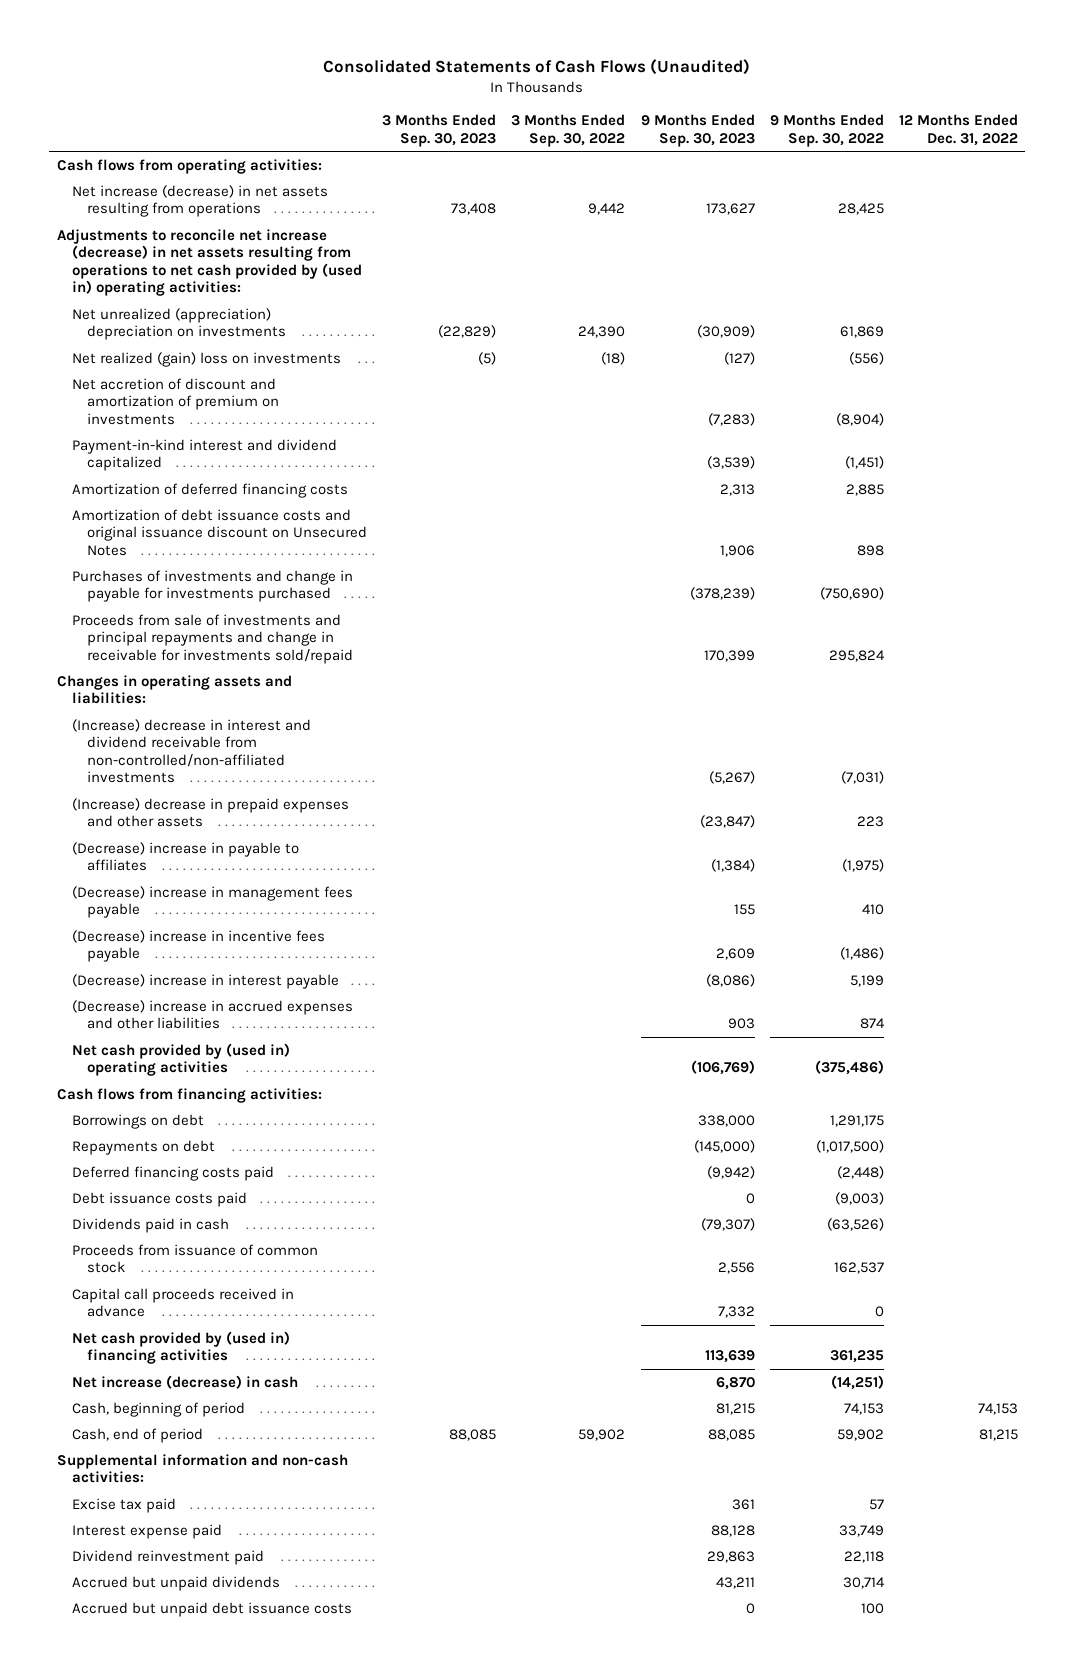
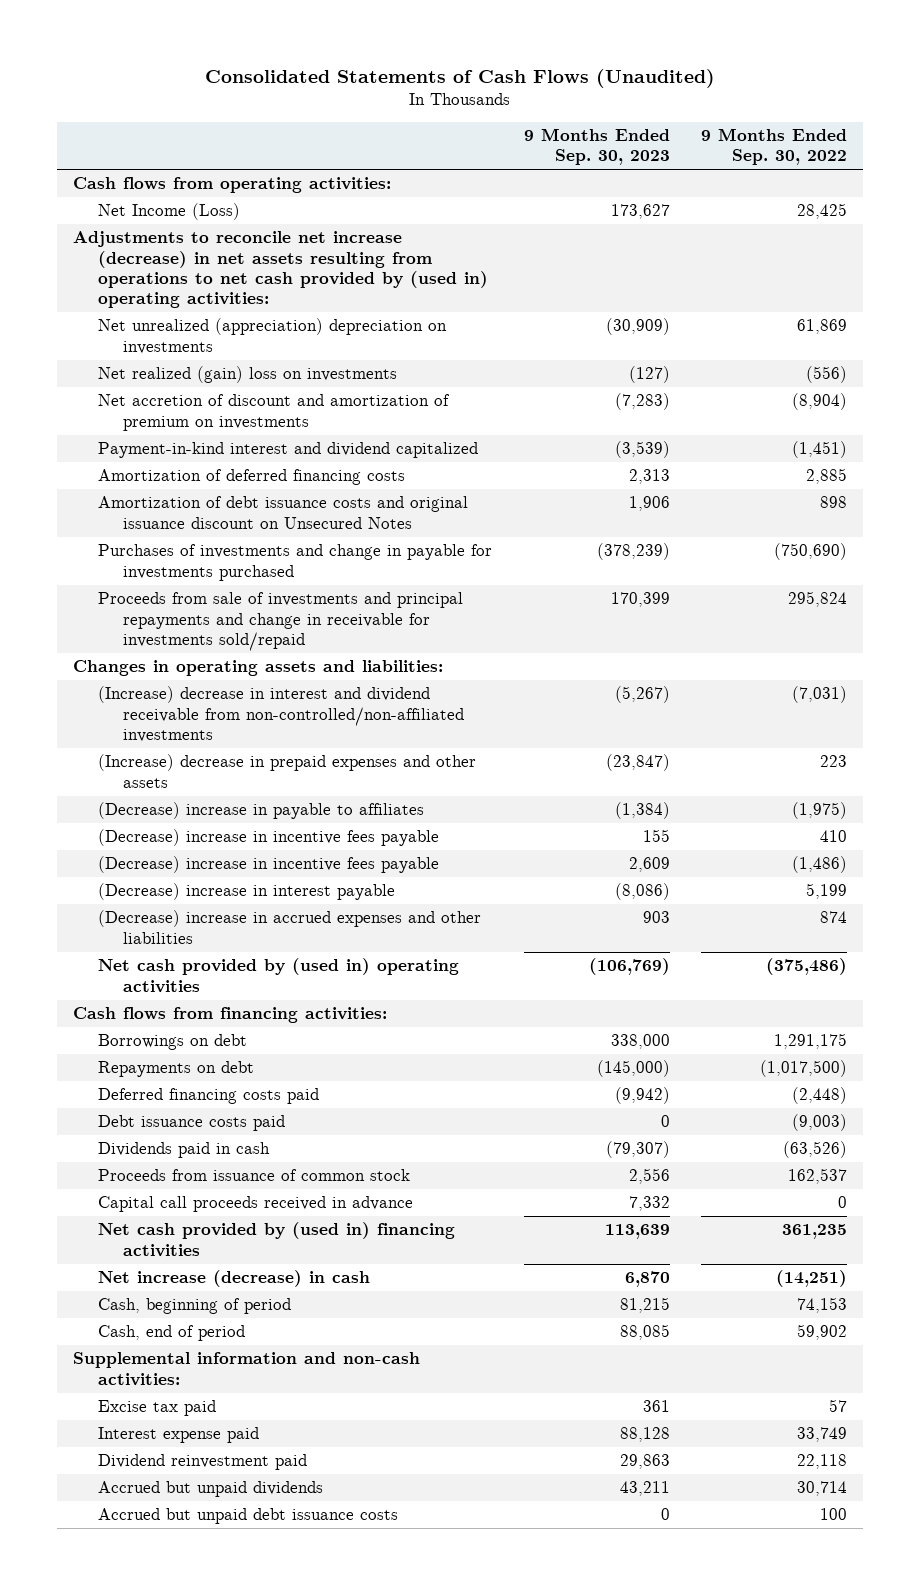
[382,114,497,147] 3 Months Ended Sep. 30, 2023 -> none
[511,114,626,147] 3 Months Ended Sep. 30, 2022 -> none
[898,114,1018,146] 12 Months Ended Dec. 31, 2022 -> none
[72,184,329,218] Net increase (decrease) in net assets resulting from operations -> [98,203,241,221] Net Income (Loss)
[72,885,354,919] (Decrease) increase in management fees payable -> [98,829,440,847] (Decrease) increase in incentive fees payable

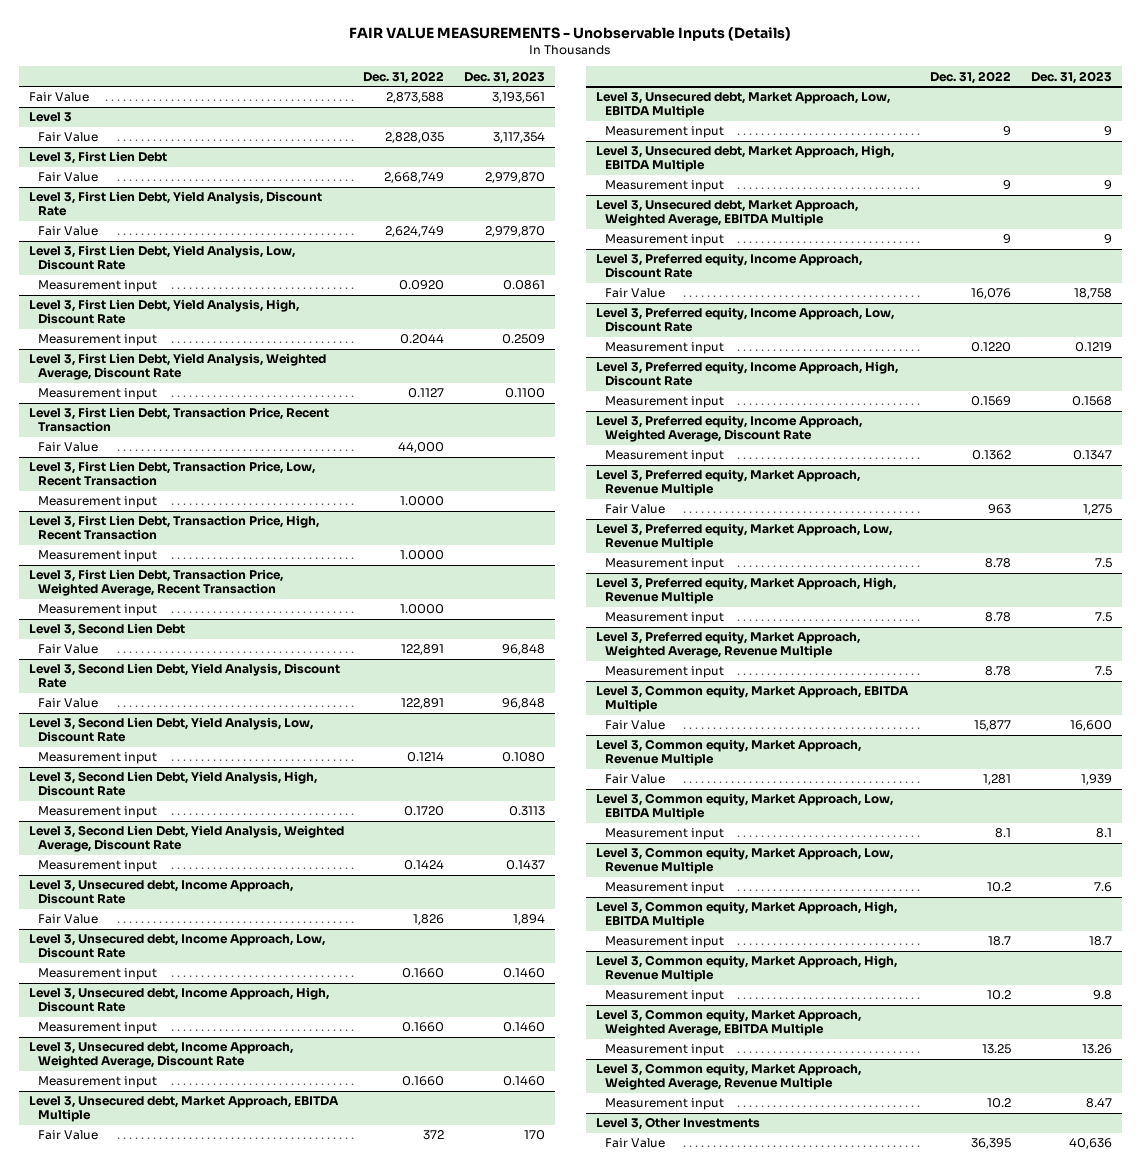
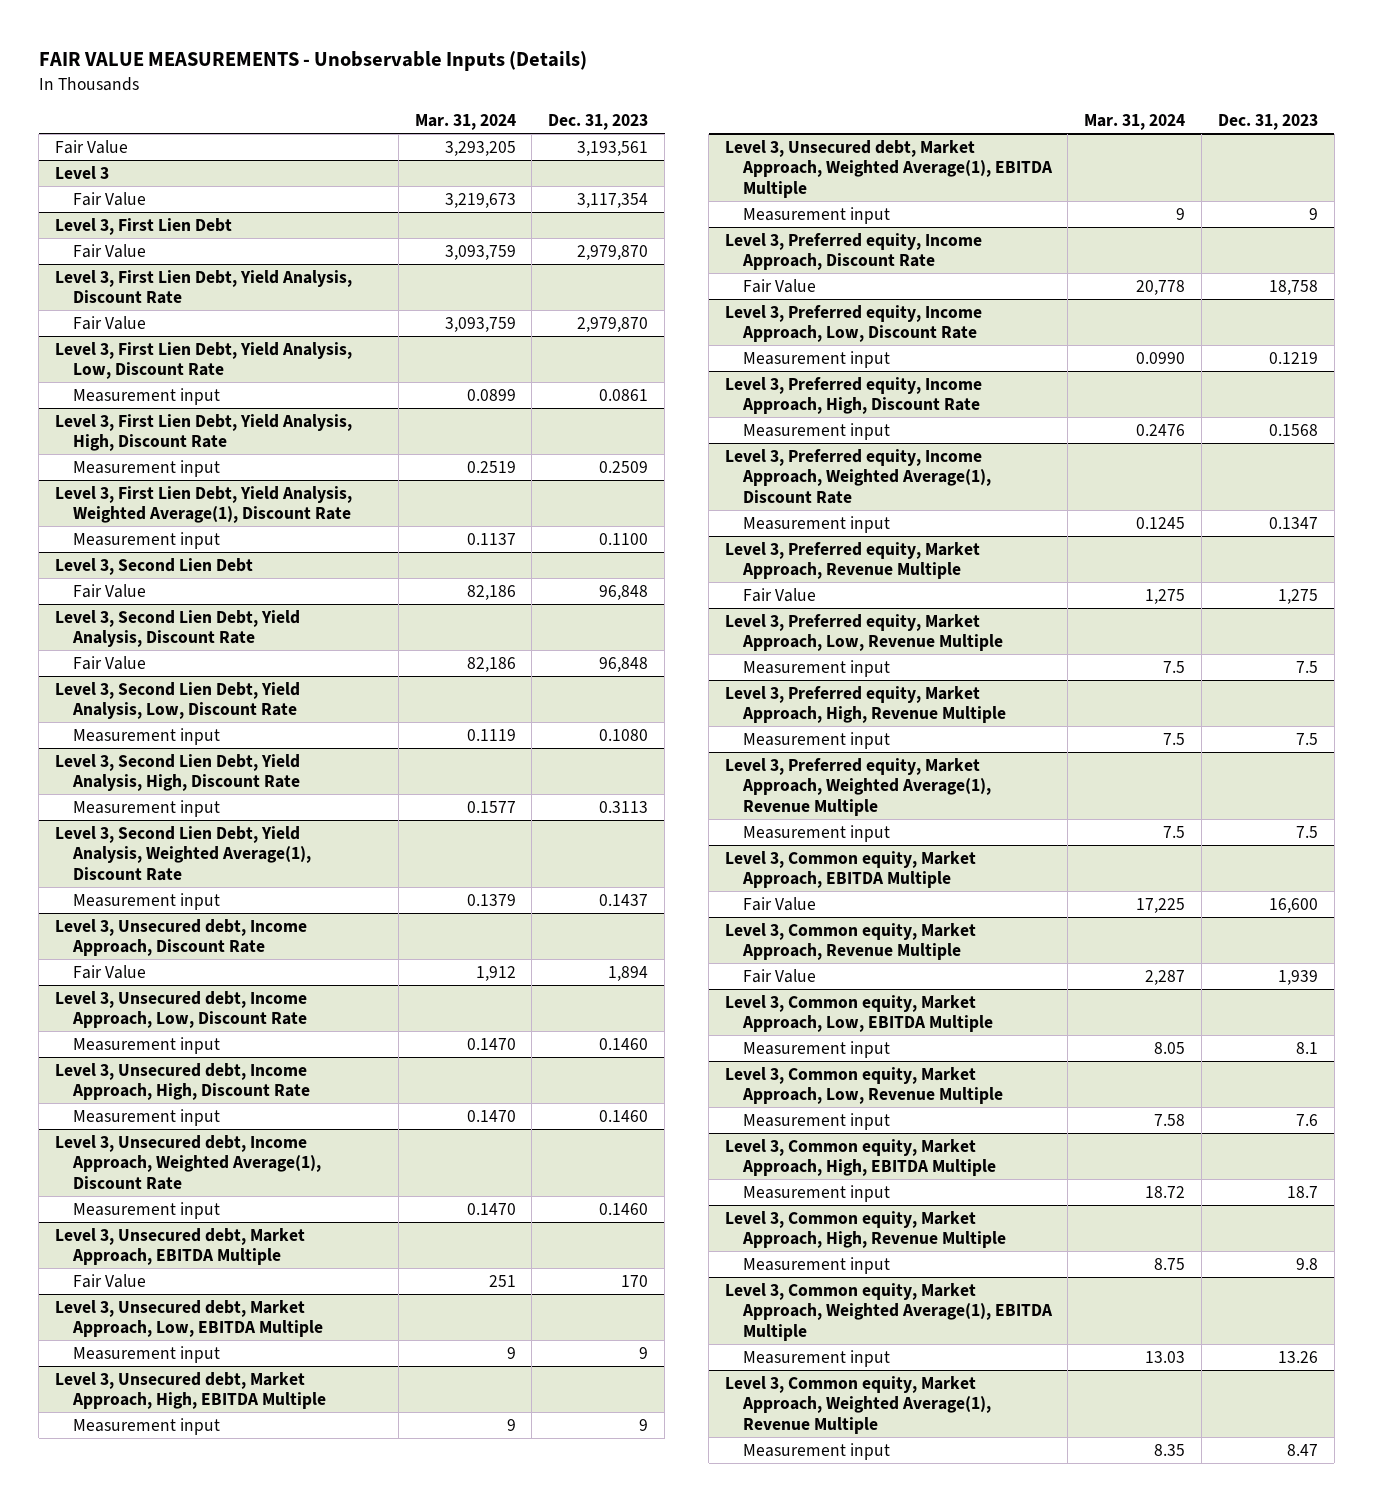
[363,70,445,84] Dec. 31, 2022 -> none
none -> [414,114,516,131] Mar. 31, 2024
[28,353,326,381] Level 3, First Lien Debt, Yield Analysis, Weighted Average, Discount Rate -> [55,485,353,524] Level 3, First Lien Debt, Yield Analysis, Weighted Average(1), Discount Rate
[28,407,329,433] Level 3, First Lien Debt, Transaction Price, Recent Transaction -> none
[37,442,98,453] Fair Value -> none
[28,461,315,487] Level 3, First Lien Debt, Transaction Price, Low, Recent Transaction -> none
[37,496,157,509] Measurement input -> none
[28,515,319,541] Level 3, First Lien Debt, Transaction Price, High, Recent Transaction -> none
[37,550,157,563] Measurement input -> none
[28,569,283,597] Level 3, First Lien Debt, Transaction Price, Weighted Average, Recent Transaction -> none
[37,604,157,617] Measurement input -> none
[28,825,344,853] Level 3, Second Lien Debt, Yield Analysis, Weighted Average, Discount Rate -> [55,825,312,882] Level 3, Second Lien Debt, Yield Analysis, Weighted Average(1), Discount Rate
[28,1042,293,1069] Level 3, Unsecured debt, Income Approach, Weighted Average, Discount Rate -> [55,1134,322,1191] Level 3, Unsecured debt, Income Approach, Weighted Average(1), Discount Rate
[595,200,858,227] Level 3, Unsecured debt, Market Approach, Weighted Average, EBITDA Multiple -> [724,139,1053,199] Level 3, Unsecured debt, Market Approach, Weighted Average(1), EBITDA Multiple
[595,415,862,443] Level 3, Preferred equity, Income Approach, Weighted Average, Discount Rate -> [724,448,991,505] Level 3, Preferred equity, Income Approach, Weighted Average(1), Discount Rate
[595,631,860,659] Level 3, Preferred equity, Market Approach, Weighted Average, Revenue Multiple -> [724,757,991,817] Level 3, Preferred equity, Market Approach, Weighted Average(1), Revenue Multiple
[595,1009,861,1037] Level 3, Common equity, Market Approach, Weighted Average, EBITDA Multiple -> [724,1282,1053,1342] Level 3, Common equity, Market Approach, Weighted Average(1), EBITDA Multiple
[595,1063,861,1091] Level 3, Common equity, Market Approach, Weighted Average, Revenue Multiple -> [724,1375,991,1435] Level 3, Common equity, Market Approach, Weighted Average(1), Revenue Multiple
[595,1117,760,1131] Level 3, Other Investments -> none
[604,1138,665,1149] Fair Value -> none

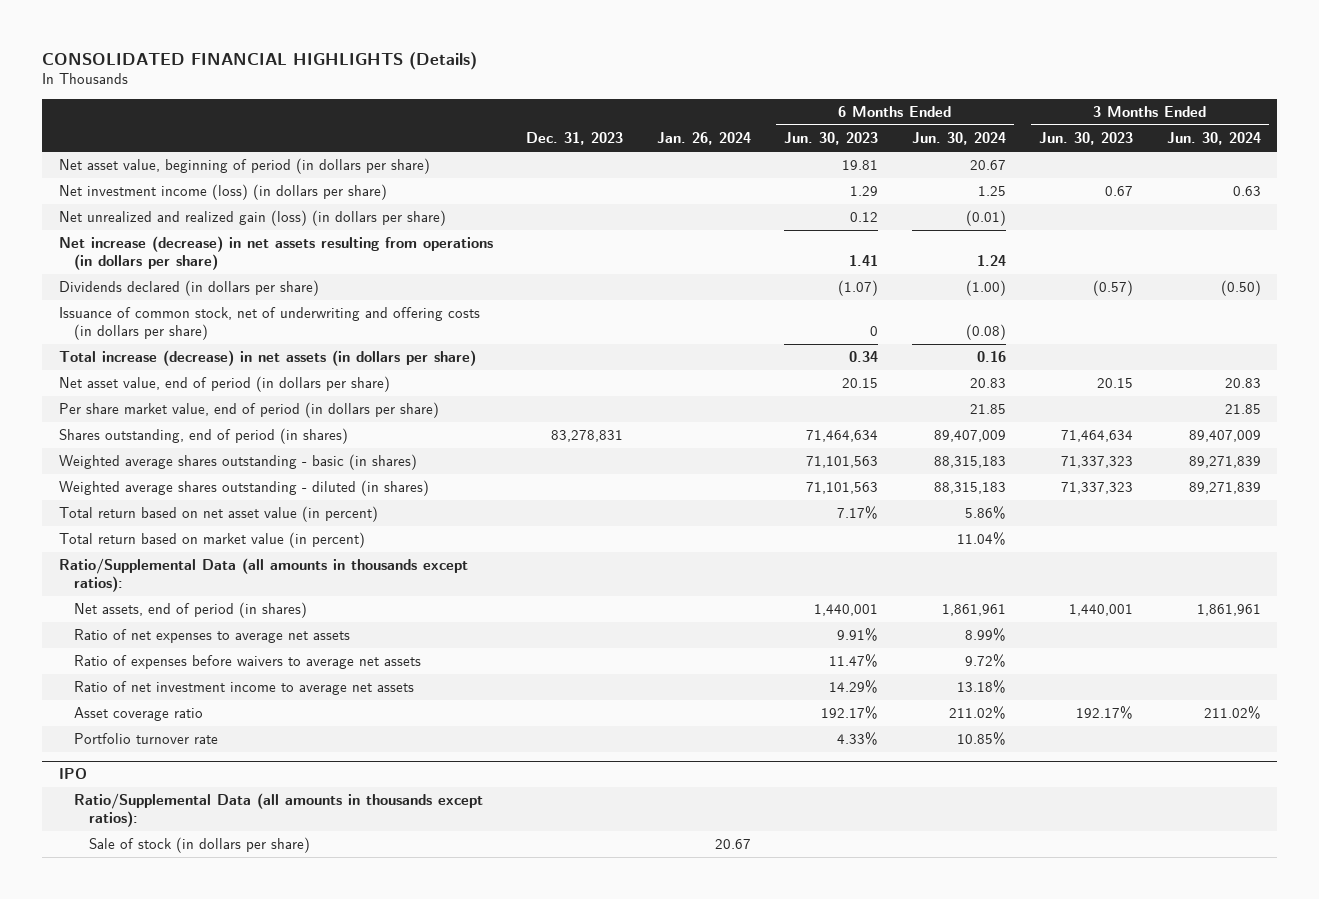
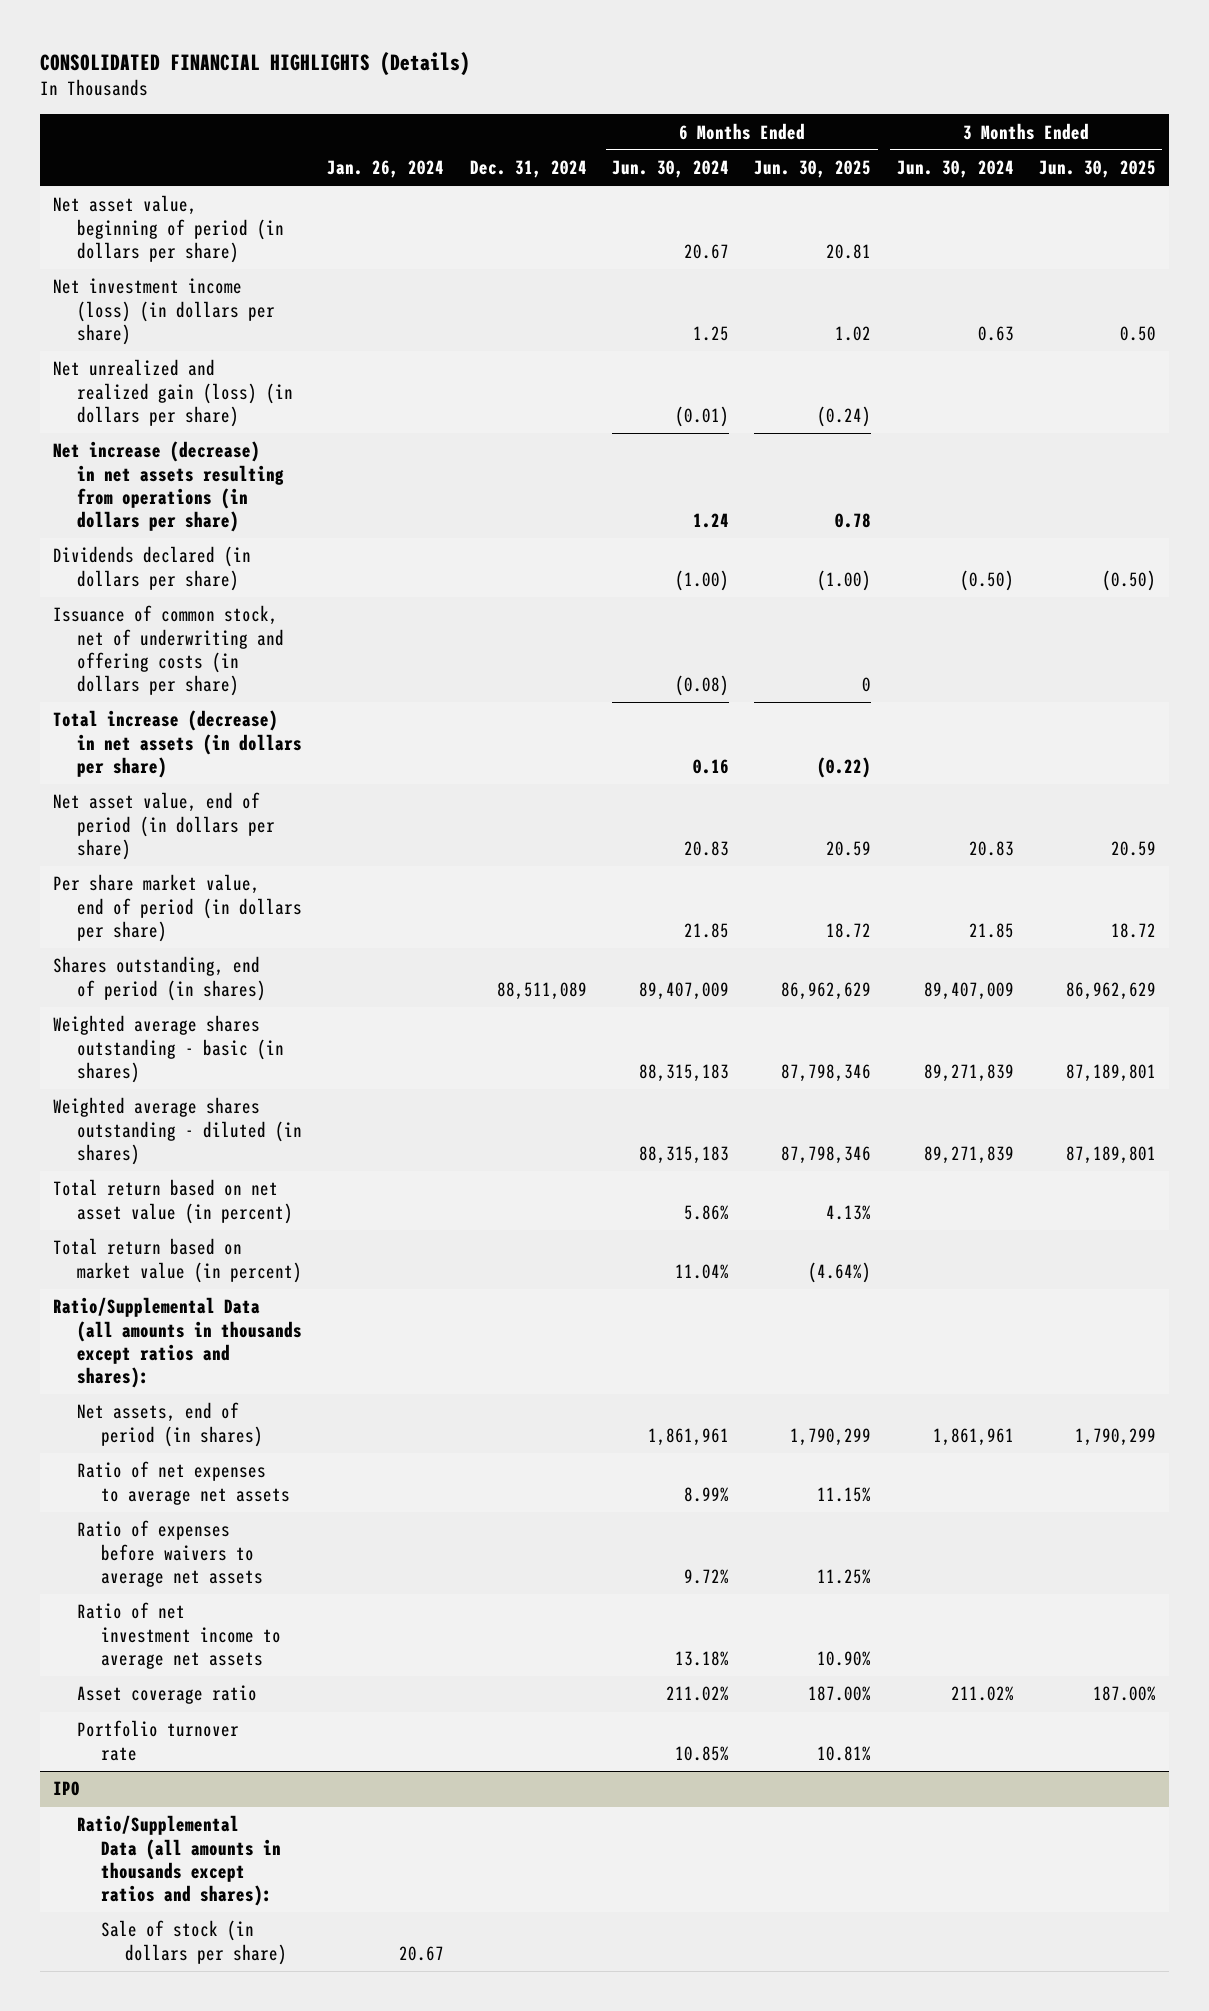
[526,132,624,146] Dec. 31, 2023 -> none
[784,132,879,146] Jun. 30, 2023 -> none
[1039,132,1134,146] Jun. 30, 2023 -> none
none -> [469,160,587,179] Dec. 31, 2024
none -> [754,160,872,179] Jun. 30, 2025
none -> [1039,160,1157,179] Jun. 30, 2025
[58,558,468,593] Ratio/Supplemental Data (all amounts in thousands except ratios): -> [53,1297,303,1388] Ratio/Supplemental Data (all amounts in thousands except ratios and shares):
[73,793,483,828] Ratio/Supplemental Data (all amounts in thousands except ratios): -> [77,1815,281,1906] Ratio/Supplemental Data (all amounts in thousands except ratios and shares):

